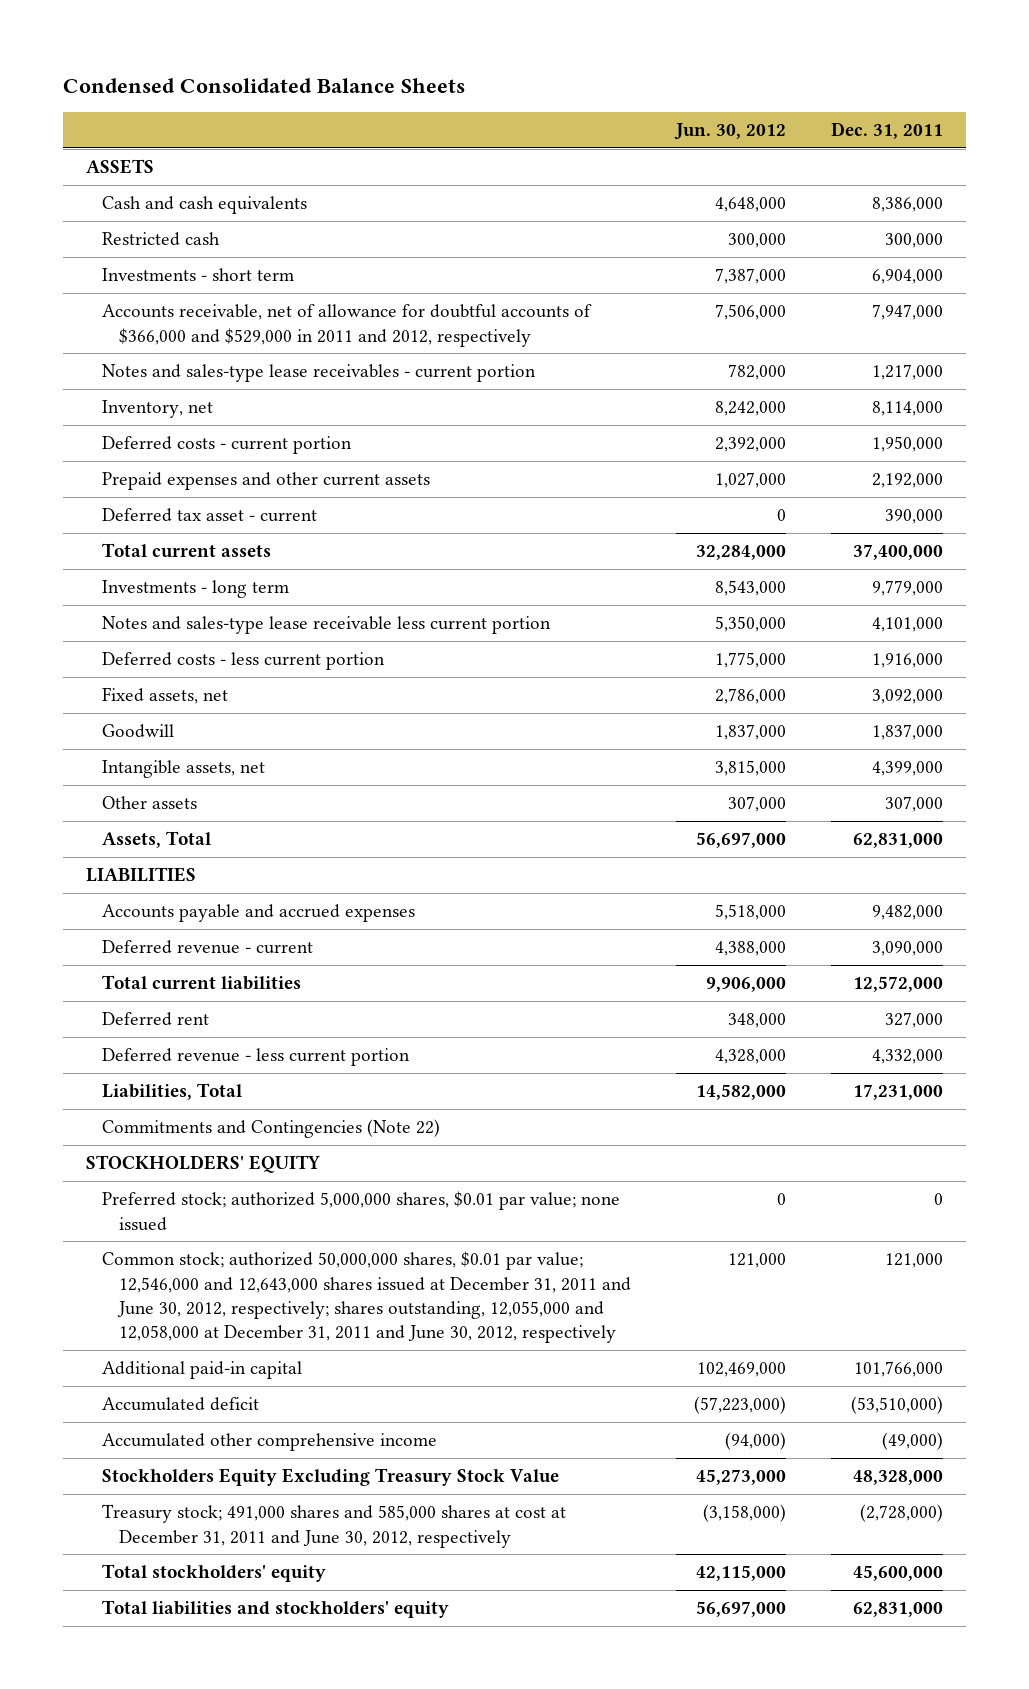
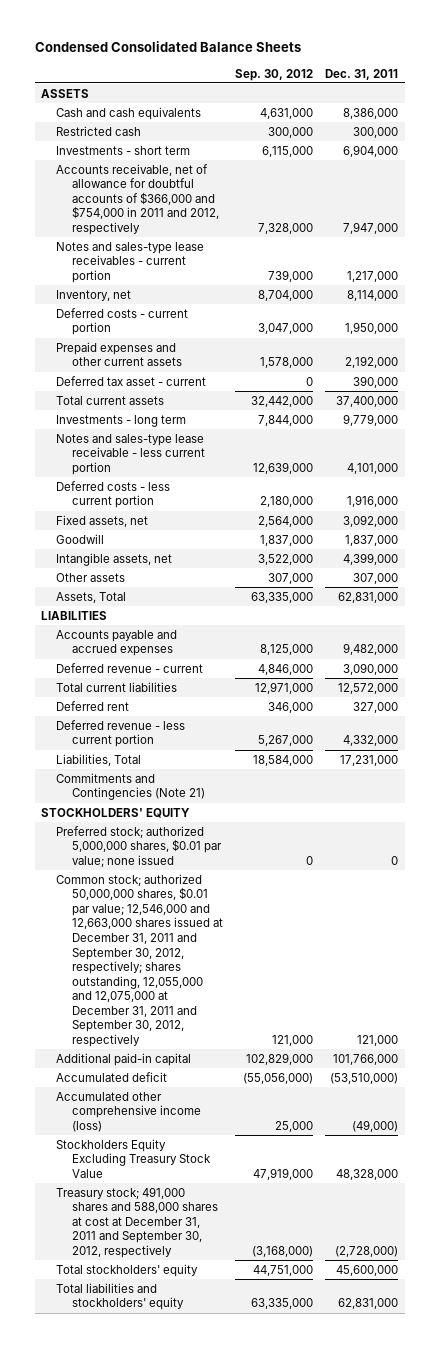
[674,123,787,141] Jun. 30, 2012 -> none
none -> [235,68,314,81] Sep. 30, 2012
[102,304,593,347] Accounts receivable, net of allowance for doubtful accounts of $366,000 and $529,000 in 2011 and 2012, respectively -> [56,163,219,235] Accounts receivable, net of allowance for doubtful accounts of $366,000 and $754,000 in 2011 and 2012, respectively
[102,616,552,635] Notes and sales-type lease receivable less current portion -> [56,433,205,475] Notes and sales-type lease receivable - less current portion
[102,1119,441,1139] Commitments and Contingencies (Note 22) -> [56,772,205,801] Commitments and Contingencies (Note 21)
[102,1251,631,1344] Common stock; authorized 50,000,000 shares, $0.01 par value; 12,546,000 and 12,643,000 shares issued at December 31, 2011 and June 30, 2012, respectively; shares outstanding, 12,055,000 and 12,058,000 at December 31, 2011 and June 30, 2012, respectively -> [56,873,223,1047] Common stock; authorized 50,000,000 shares, $0.01 par value; 12,546,000 and 12,663,000 shares issued at December 31, 2011 and September 30, 2012, respectively; shares outstanding, 12,055,000 and 12,075,000 at December 31, 2011 and September 30, 2012, respectively
[102,1433,438,1452] Accumulated other comprehensive income -> [56,1091,201,1132] Accumulated other comprehensive income (loss)
[102,1504,567,1548] Treasury stock; 491,000 shares and 585,000 shares at cost at December 31, 2011 and June 30, 2012, respectively -> [56,1186,218,1258] Treasury stock; 491,000 shares and 588,000 shares at cost at December 31, 2011 and September 30, 2012, respectively

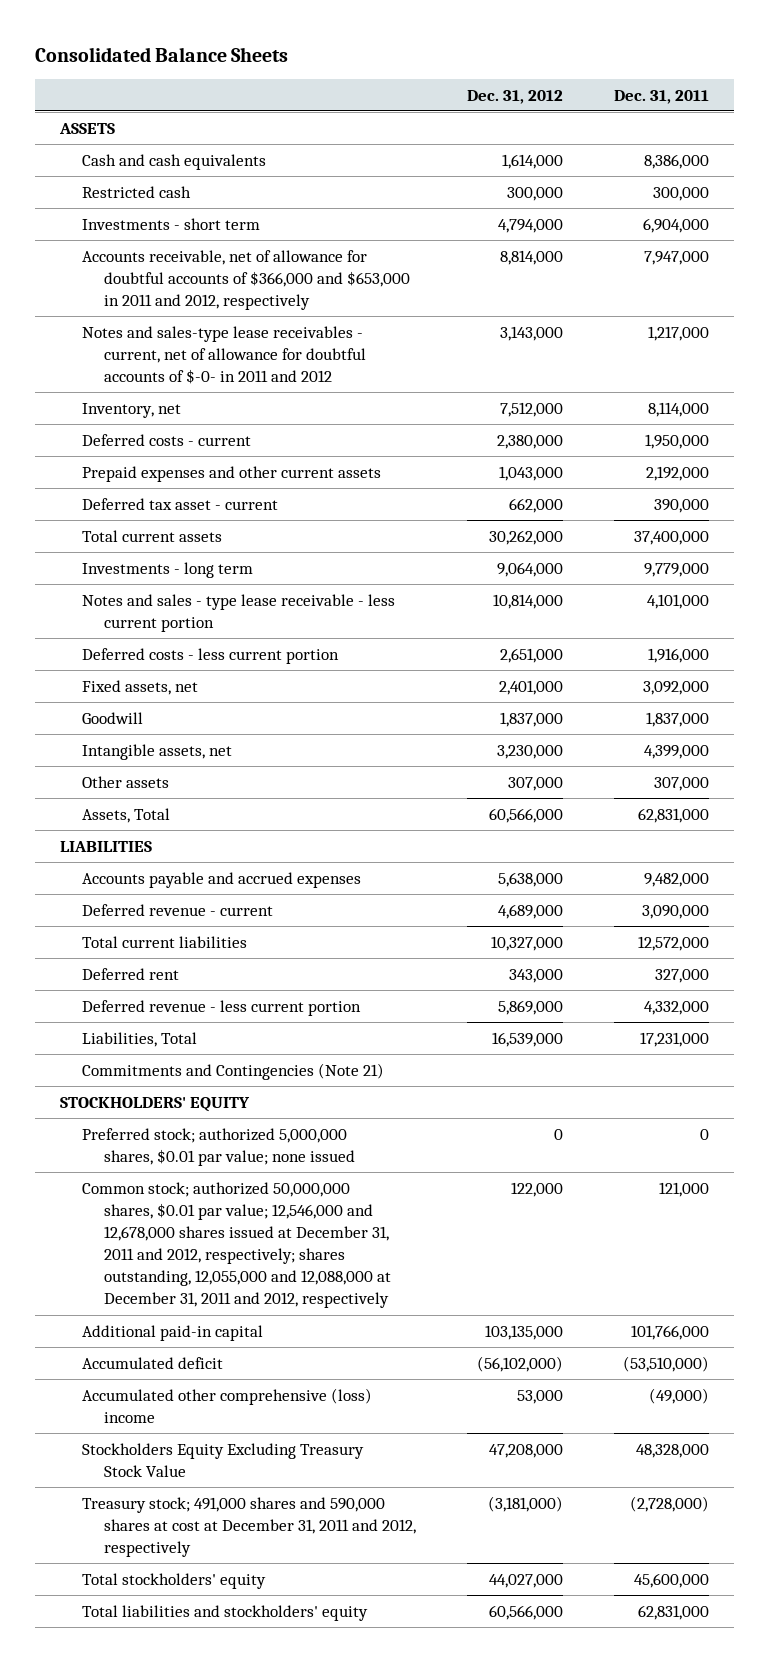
[34,41,301,53] Condensed Consolidated Balance Sheets -> [35,46,289,62] Consolidated Balance Sheets
[235,68,314,81] Sep. 30, 2012 -> none
none -> [467,89,564,104] Dec. 31, 2012
[56,163,219,235] Accounts receivable, net of allowance for doubtful accounts of $366,000 and $754,000 in 2011 and 2012, respectively -> [82,249,411,311] Accounts receivable, net of allowance for doubtful accounts of $366,000 and $653,000 in 2011 and 2012, respectively
[56,241,205,283] Notes and sales-type lease receivables - current portion -> [82,325,367,385] Notes and sales-type lease receivables - current, net of allowance for doubtful accounts of $-0- in 2011 and 2012
[56,307,189,336] Deferred costs - current portion -> [82,433,252,446] Deferred costs - current
[56,433,205,475] Notes and sales-type lease receivable - less current portion -> [82,593,396,633] Notes and sales - type lease receivable - less current portion
[56,873,223,1047] Common stock; authorized 50,000,000 shares, $0.01 par value; 12,546,000 and 12,663,000 shares issued at December 31, 2011 and September 30, 2012, respectively; shares outstanding, 12,055,000 and 12,075,000 at December 31, 2011 and September 30, 2012, respectively -> [82,1181,392,1309] Common stock; authorized 50,000,000 shares, $0.01 par value; 12,546,000 and 12,678,000 shares issued at December 31, 2011 and 2012, respectively; shares outstanding, 12,055,000 and 12,088,000 at December 31, 2011 and 2012, respectively
[56,1091,201,1132] Accumulated other comprehensive income (loss) -> [82,1387,373,1424] Accumulated other comprehensive (loss) income
[56,1186,218,1258] Treasury stock; 491,000 shares and 588,000 shares at cost at December 31, 2011 and September 30, 2012, respectively -> [82,1496,417,1558] Treasury stock; 491,000 shares and 590,000 shares at cost at December 31, 2011 and 2012, respectively

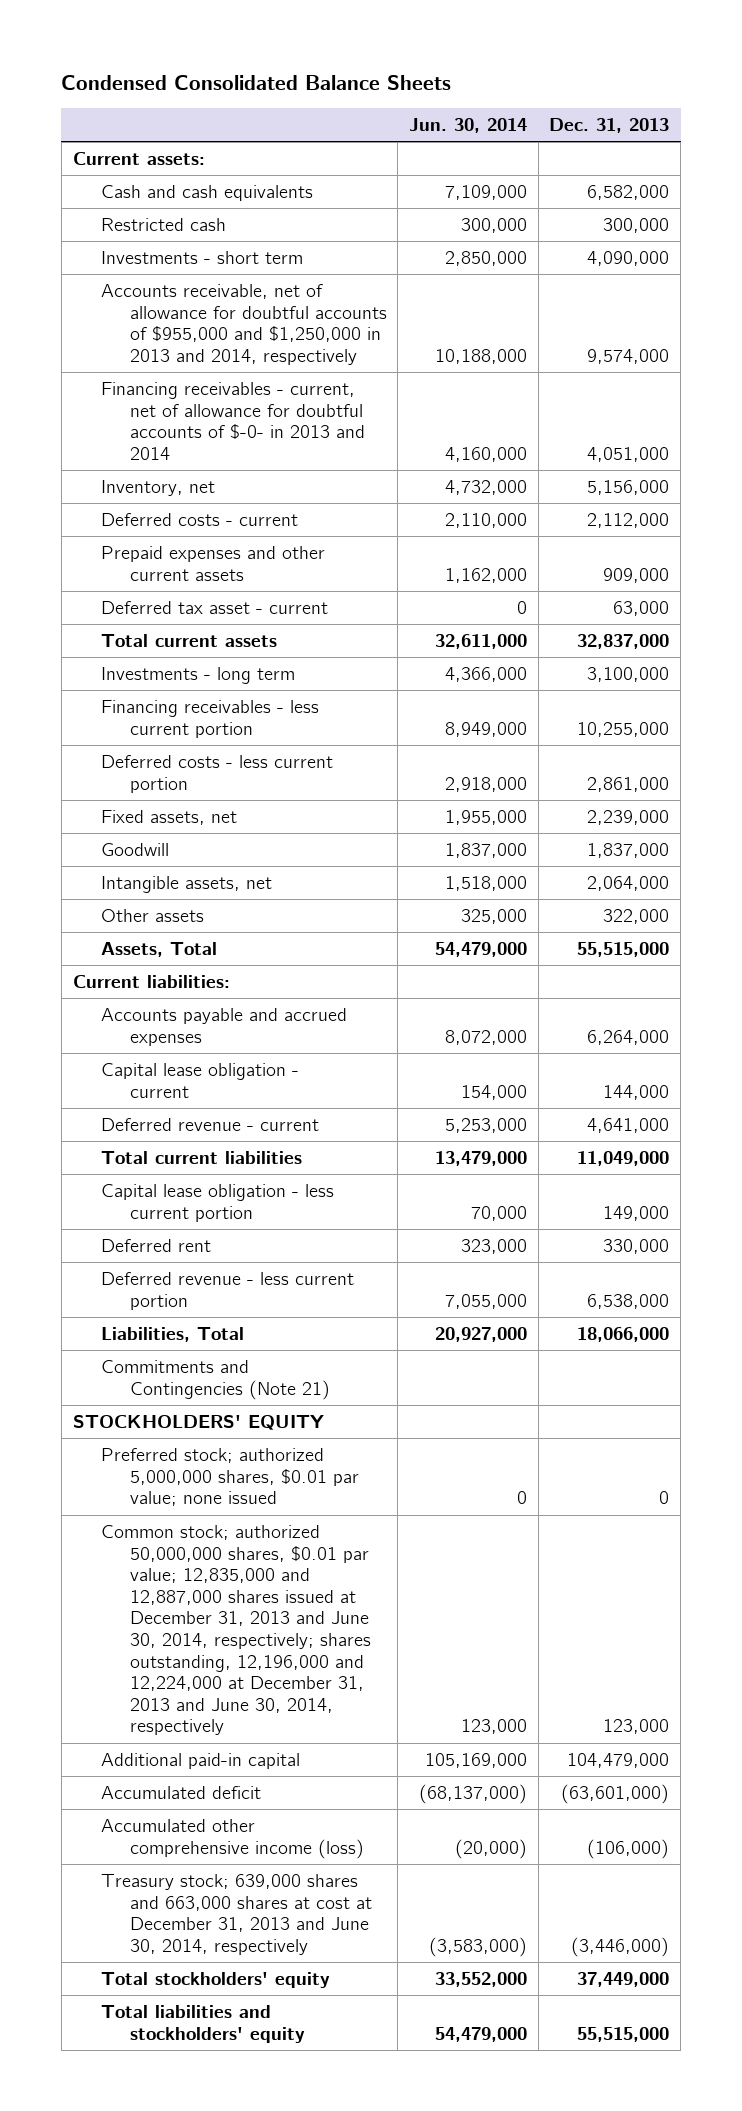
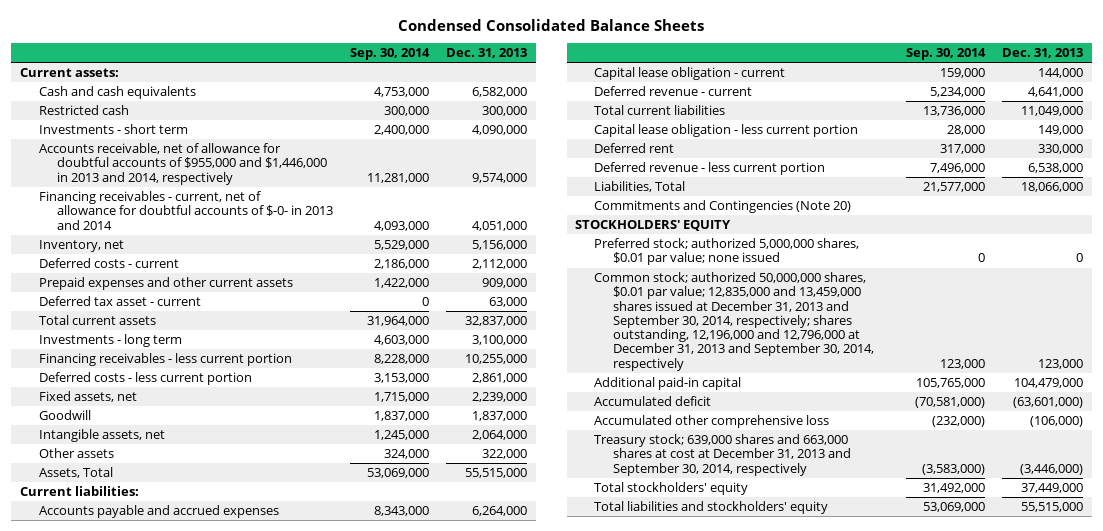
[408,118,527,134] Jun. 30, 2014 -> none
none -> [350,47,431,60] Sep. 30, 2014
[101,284,387,365] Accounts receivable, net of allowance for doubtful accounts of $955,000 and $1,250,000 in 2013 and 2014, respectively -> [38,143,328,185] Accounts receivable, net of allowance for doubtful accounts of $955,000 and $1,446,000 in 2013 and 2014, respectively
[101,1360,330,1400] Commitments and Contingencies (Note 21) -> [594,200,852,214] Commitments and Contingencies (Note 20)
[101,1525,371,1736] Common stock; authorized 50,000,000 shares, $0.01 par value; 12,835,000 and 12,887,000 shares issued at December 31, 2013 and June 30, 2014, respectively; shares outstanding, 12,196,000 and 12,224,000 at December 31, 2013 and June 30, 2014, respectively -> [594,272,874,371] Common stock; authorized 50,000,000 shares, $0.01 par value; 12,835,000 and 13,459,000 shares issued at December 31, 2013 and September 30, 2014, respectively; shares outstanding, 12,196,000 and 12,796,000 at December 31, 2013 and September 30, 2014, respectively
[101,1819,364,1859] Accumulated other comprehensive income (loss) -> [594,415,830,429] Accumulated other comprehensive loss
[101,1874,372,1955] Treasury stock; 639,000 shares and 663,000 shares at cost at December 31, 2013 and June 30, 2014, respectively -> [594,434,851,476] Treasury stock; 639,000 shares and 663,000 shares at cost at December 31, 2013 and September 30, 2014, respectively

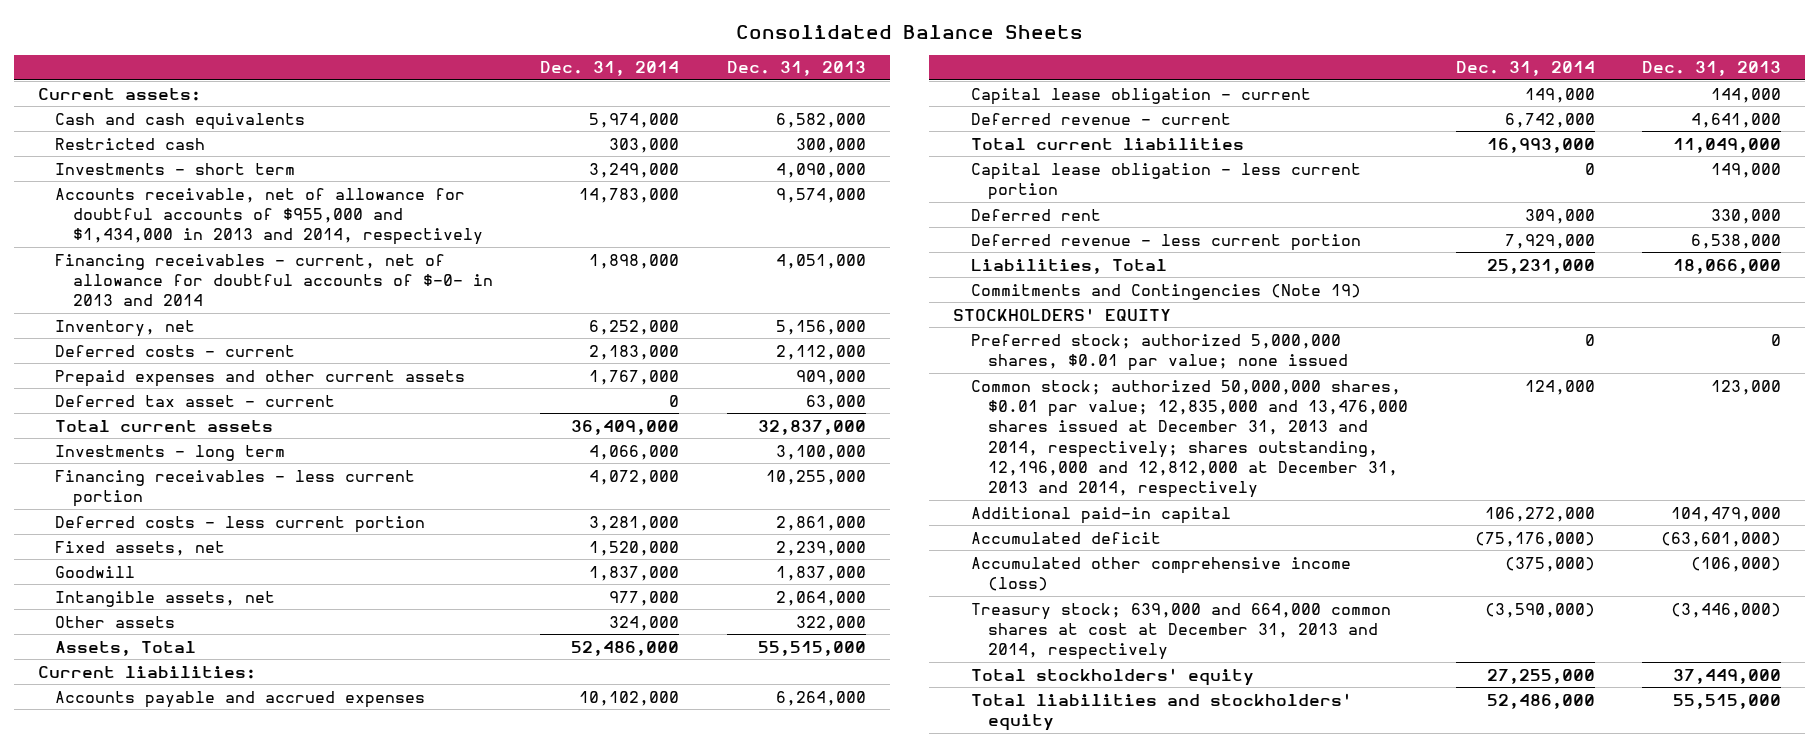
[398,18,705,31] Condensed Consolidated Balance Sheets -> [735,24,1083,39] Consolidated Balance Sheets
[350,47,431,60] Sep. 30, 2014 -> none
none -> [540,61,680,77] Dec. 31, 2014
[38,143,328,185] Accounts receivable, net of allowance for doubtful accounts of $955,000 and $1,446,000 in 2013 and 2014, respectively -> [55,187,483,246] Accounts receivable, net of allowance for doubtful accounts of $955,000 and $1,434,000 in 2013 and 2014, respectively
[594,200,852,214] Commitments and Contingencies (Note 20) -> [970,283,1361,300] Commitments and Contingencies (Note 19)
[594,272,874,371] Common stock; authorized 50,000,000 shares, $0.01 par value; 12,835,000 and 13,459,000 shares issued at December 31, 2013 and September 30, 2014, respectively; shares outstanding, 12,196,000 and 12,796,000 at December 31, 2013 and September 30, 2014, respectively -> [970,379,1409,499] Common stock; authorized 50,000,000 shares, $0.01 par value; 12,835,000 and 13,476,000 shares issued at December 31, 2013 and 2014, respectively; shares outstanding, 12,196,000 and 12,812,000 at December 31, 2013 and 2014, respectively
[594,415,830,429] Accumulated other comprehensive loss -> [970,556,1351,592] Accumulated other comprehensive income (loss)
[594,434,851,476] Treasury stock; 639,000 shares and 663,000 shares at cost at December 31, 2013 and September 30, 2014, respectively -> [970,602,1391,661] Treasury stock; 639,000 and 664,000 common shares at cost at December 31, 2013 and 2014, respectively

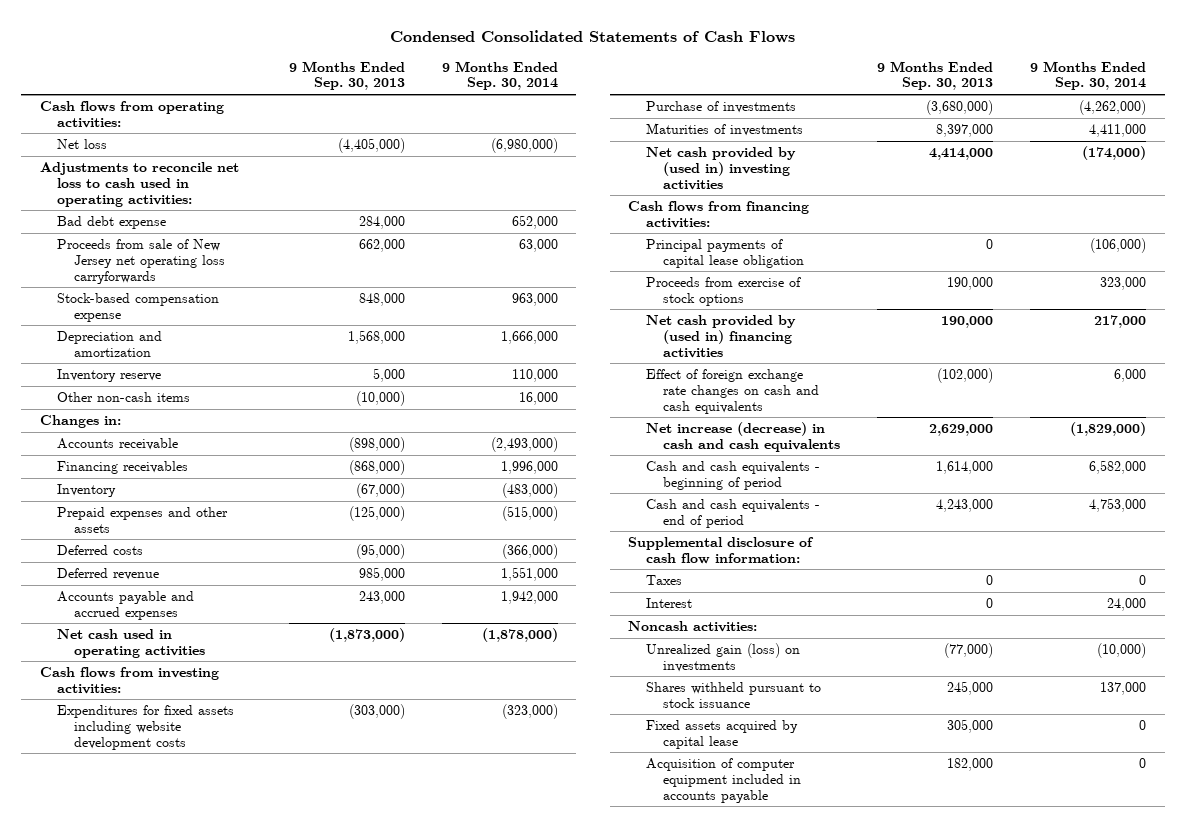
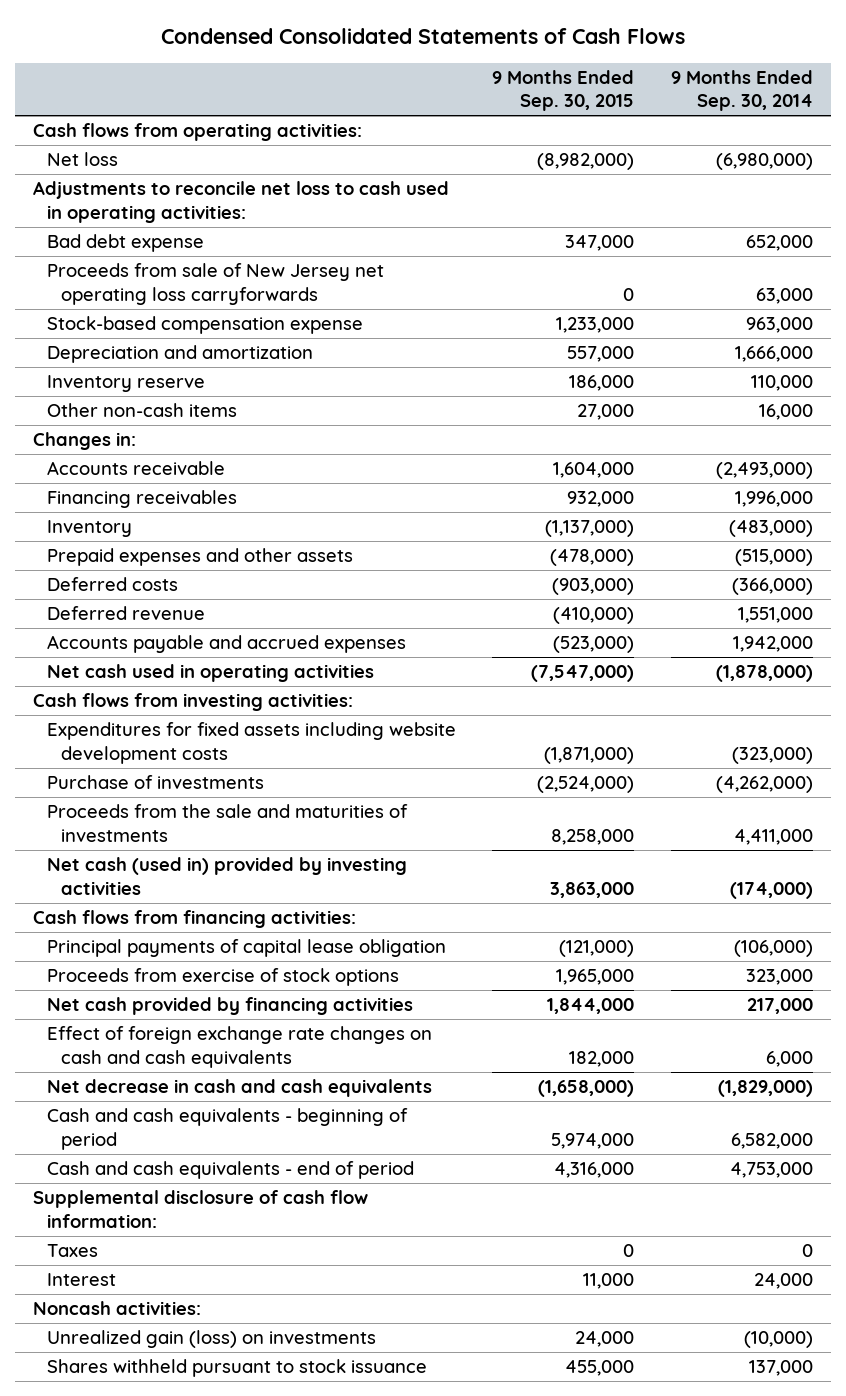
[288,60,405,91] 9 Months Ended Sep. 30, 2013 -> none
none -> [492,69,635,112] 9 Months Ended Sep. 30, 2015
[645,122,803,136] Maturities of investments -> [47,804,409,842] Proceeds from the sale and maturities of investments
[645,146,796,190] Net cash provided by (used in) investing activities -> [47,857,408,895] Net cash (used in) provided by investing activities
[645,314,796,358] Net cash provided by (used in) financing activities -> [47,997,414,1016] Net cash provided by financing activities
[645,421,840,452] Net increase (decrease) in cash and cash equivalents -> [47,1079,433,1098] Net decrease in cash and cash equivalents
[645,719,798,749] Fixed assets acquired by capital lease -> none
[645,757,801,803] Acquisition of computer equipment included in accounts payable -> none

